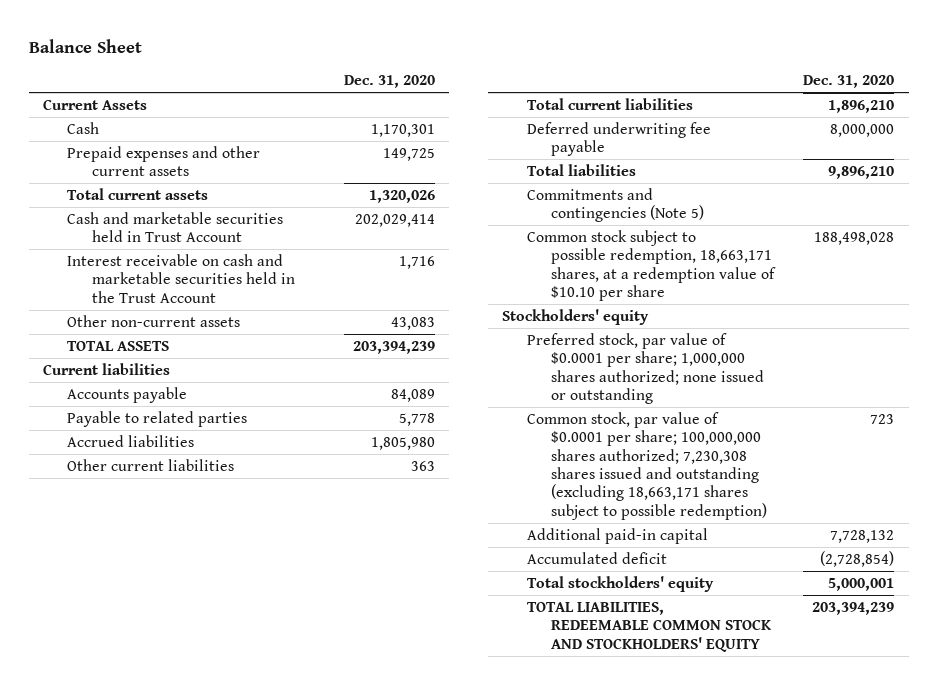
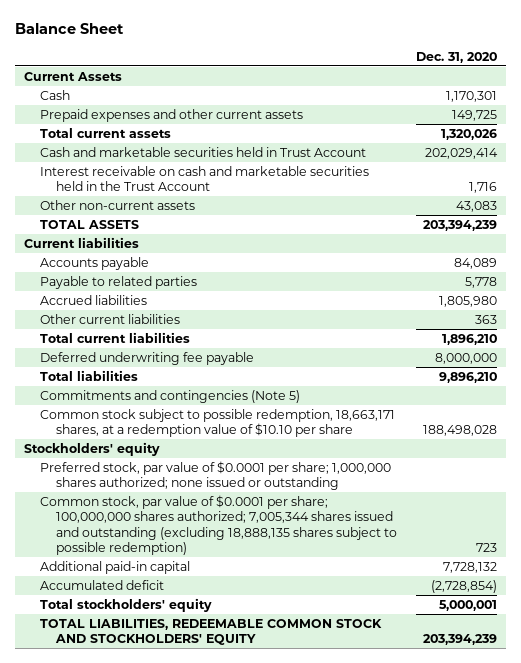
[526,411,768,520] Common stock, par value of $0.0001 per share; 100,000,000 shares authorized; 7,230,308 shares issued and outstanding (excluding 18,663,171 shares subject to possible redemption) -> [40,494,398,556] Common stock, par value of $0.0001 per share; 100,000,000 shares authorized; 7,005,344 shares issued and outstanding (excluding 18,888,135 shares subject to possible redemption)

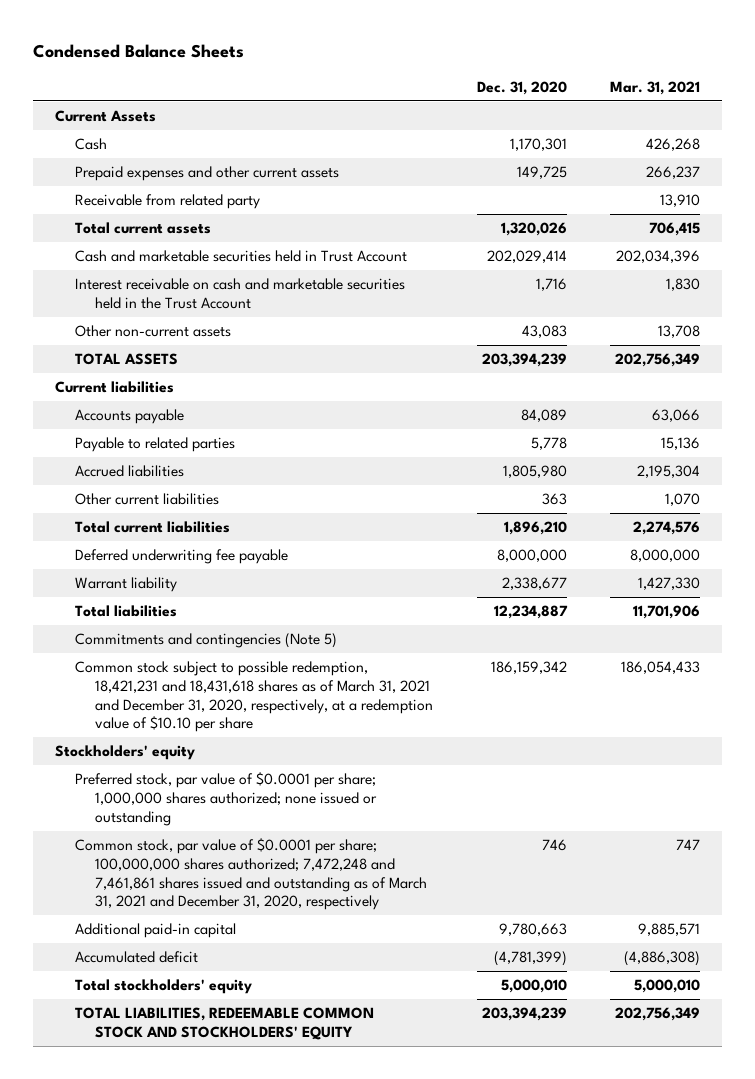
[14,23,124,35] Balance Sheet -> [32,43,244,58] Condensed Balance Sheets
none -> [610,80,701,95] Mar. 31, 2021
none -> [74,194,260,210] Receivable from related party
none -> [74,577,177,593] Warrant liability
[438,371,497,383] 9,896,210 -> [493,605,568,620] 12,234,887
[40,408,396,438] Common stock subject to possible redemption, 18,663,171 shares, at a redemption value of $10.10 per share -> [74,661,433,733] Common stock subject to possible redemption, 18,421,231 and 18,431,618 shares as of March 31, 2021 and December 31, 2020, respectively, at a redemption value of $10.10 per share
[422,425,497,437] 188,498,028 -> [490,661,567,675] 186,159,342
[40,494,398,556] Common stock, par value of $0.0001 per share; 100,000,000 shares authorized; 7,005,344 shares issued and outstanding (excluding 18,888,135 shares subject to possible redemption) -> [74,838,427,911] Common stock, par value of $0.0001 per share; 100,000,000 shares authorized; 7,472,248 and 7,461,861 shares issued and outstanding as of March 31, 2021 and December 31, 2020, respectively
[475,543,497,553] 723 -> [541,839,567,852] 746
[442,561,497,573] 7,728,132 -> [498,923,567,937] 9,780,663
[430,579,497,593] (2,728,854) -> [493,951,567,967] (4,781,399)
[438,599,497,611] 5,000,001 -> [500,979,567,994] 5,000,010

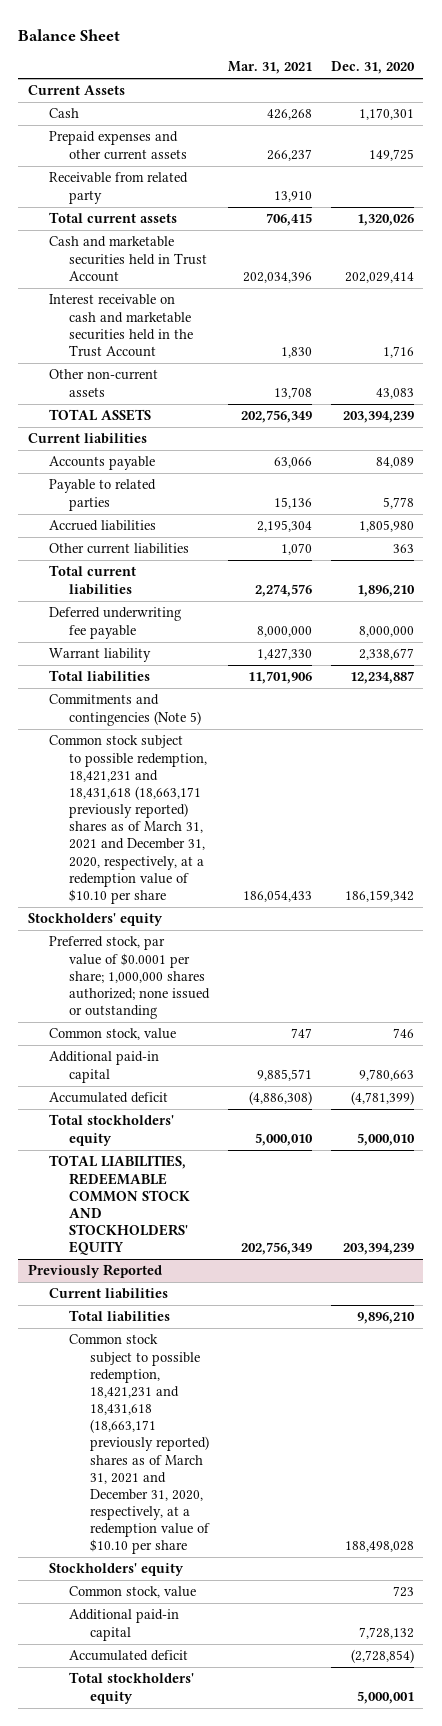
[32,43,244,58] Condensed Balance Sheets -> [18,28,121,41] Balance Sheet
[74,661,433,733] Common stock subject to possible redemption, 18,421,231 and 18,431,618 shares as of March 31, 2021 and December 31, 2020, respectively, at a redemption value of $10.10 per share -> [48,735,208,904] Common stock subject to possible redemption, 18,421,231 and 18,431,618 (18,663,171 previously reported) shares as of March 31, 2021 and December 31, 2020, respectively, at a redemption value of $10.10 per share
[74,838,427,911] Common stock, par value of $0.0001 per share; 100,000,000 shares authorized; 7,472,248 and 7,461,861 shares issued and outstanding as of March 31, 2021 and December 31, 2020, respectively -> [48,1028,176,1041] Common stock, value
none -> [27,1264,162,1279] Previously Reported
none -> [48,1288,168,1300] Current liabilities
none -> [69,1310,171,1323] Total liabilities
none -> [69,1334,211,1555] Common stock subject to possible redemption, 18,421,231 and 18,431,618 (18,663,171 previously reported) shares as of March 31, 2021 and December 31, 2020, respectively, at a redemption value of $10.10 per share
none -> [48,1563,184,1577] Stockholders' equity
none -> [69,1586,197,1599] Common stock, value
none -> [69,1609,180,1641] Additional paid-in capital
none -> [69,1650,189,1662] Accumulated deficit
none -> [69,1672,195,1704] Total stockholders' equity

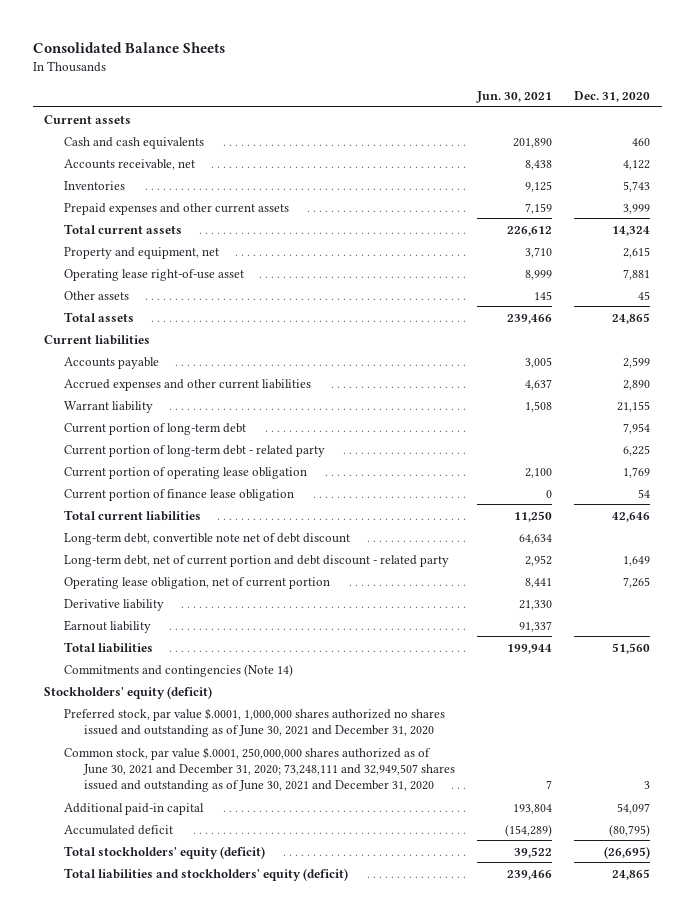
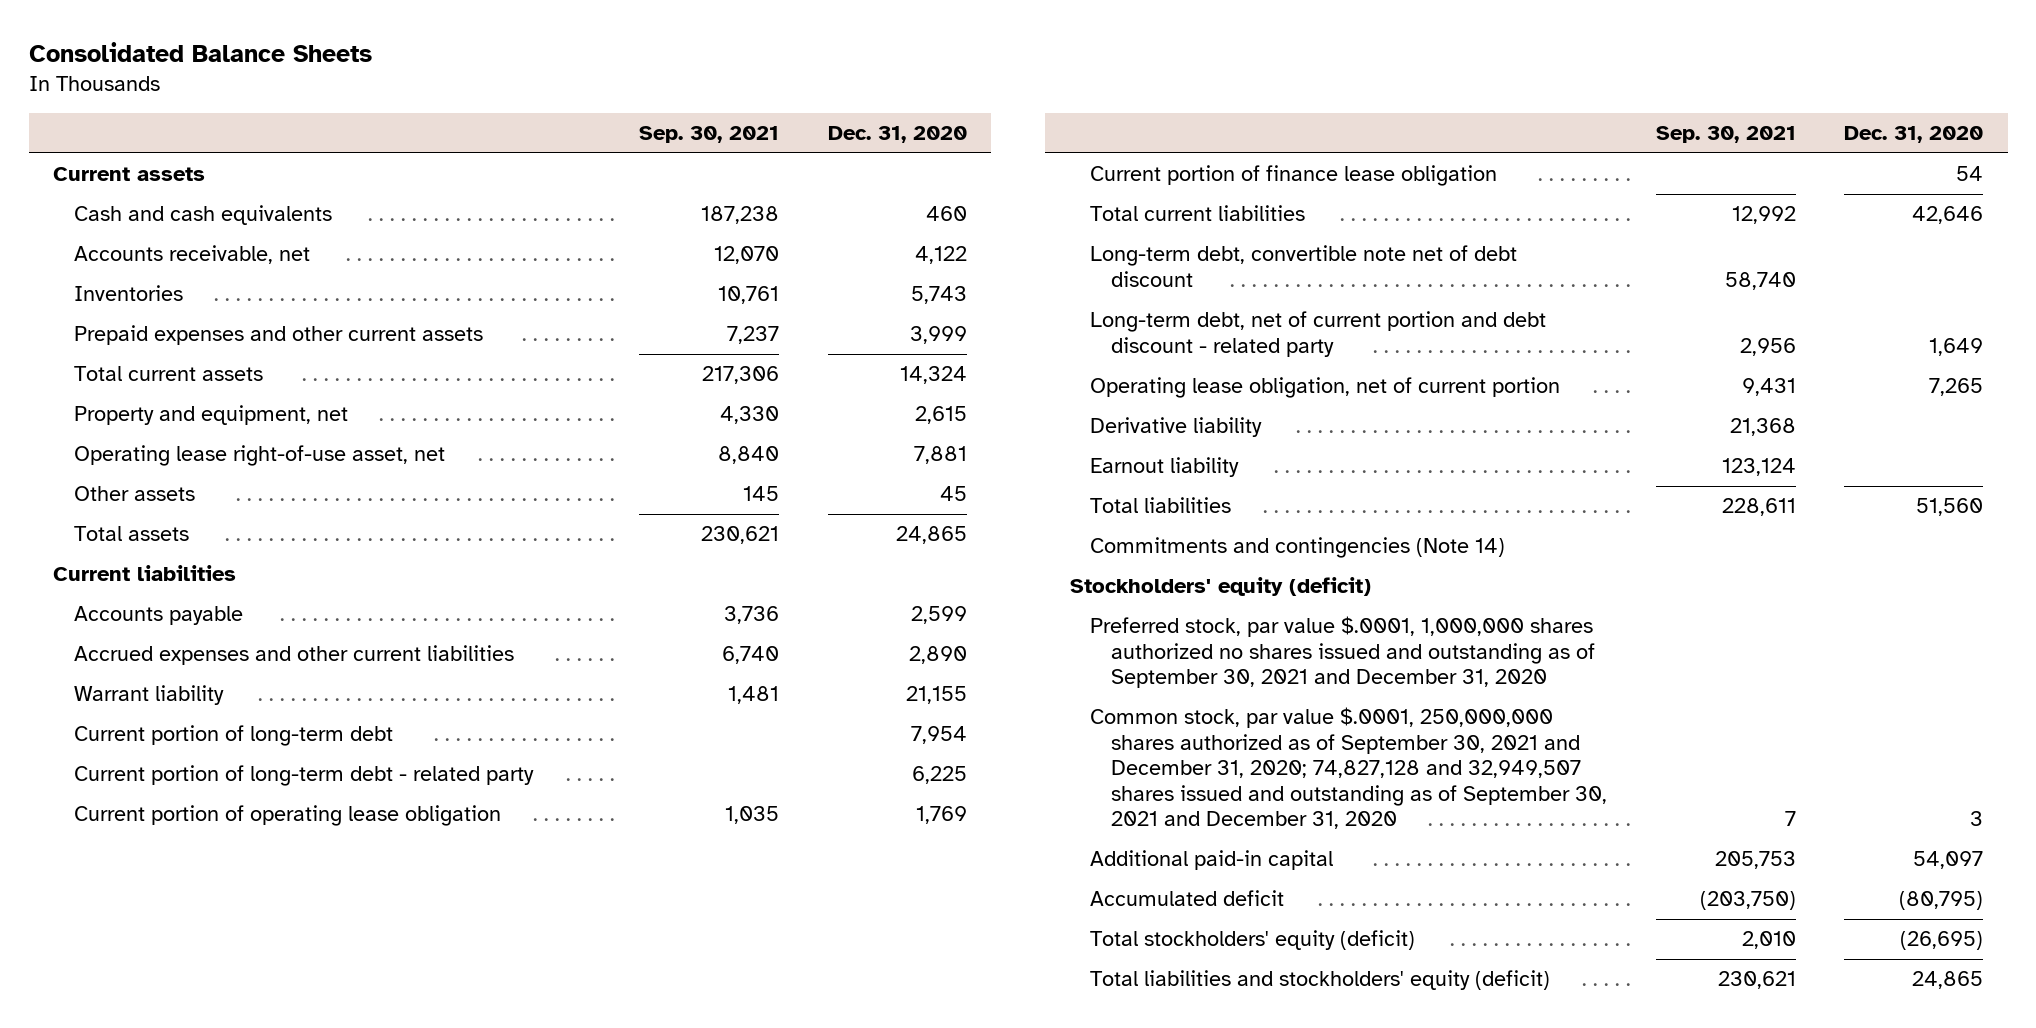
[475,90,552,103] Jun. 30, 2021 -> none
none -> [639,126,780,144] Sep. 30, 2021
[63,268,244,281] Operating lease right-of-use asset -> [73,445,445,467] Operating lease right-of-use asset, net
[63,707,445,737] Preferred stock, par value $.0001, 1,000,000 shares authorized no shares issued and outstanding as of June 30, 2021 and December 31, 2020 -> [1090,616,1595,689] Preferred stock, par value $.0001, 1,000,000 shares authorized no shares issued and outstanding as of September 30, 2021 and December 31, 2020
[63,746,455,793] Common stock, par value $.0001, 250,000,000 shares authorized as of June 30, 2021 and December 31, 2020; 73,248,111 and 32,949,507 shares issued and outstanding as of June 30, 2021 and December 31, 2020 -> [1090,707,1607,830] Common stock, par value $.0001, 250,000,000 shares authorized as of September 30, 2021 and December 31, 2020; 74,827,128 and 32,949,507 shares issued and outstanding as of September 30, 2021 and December 31, 2020

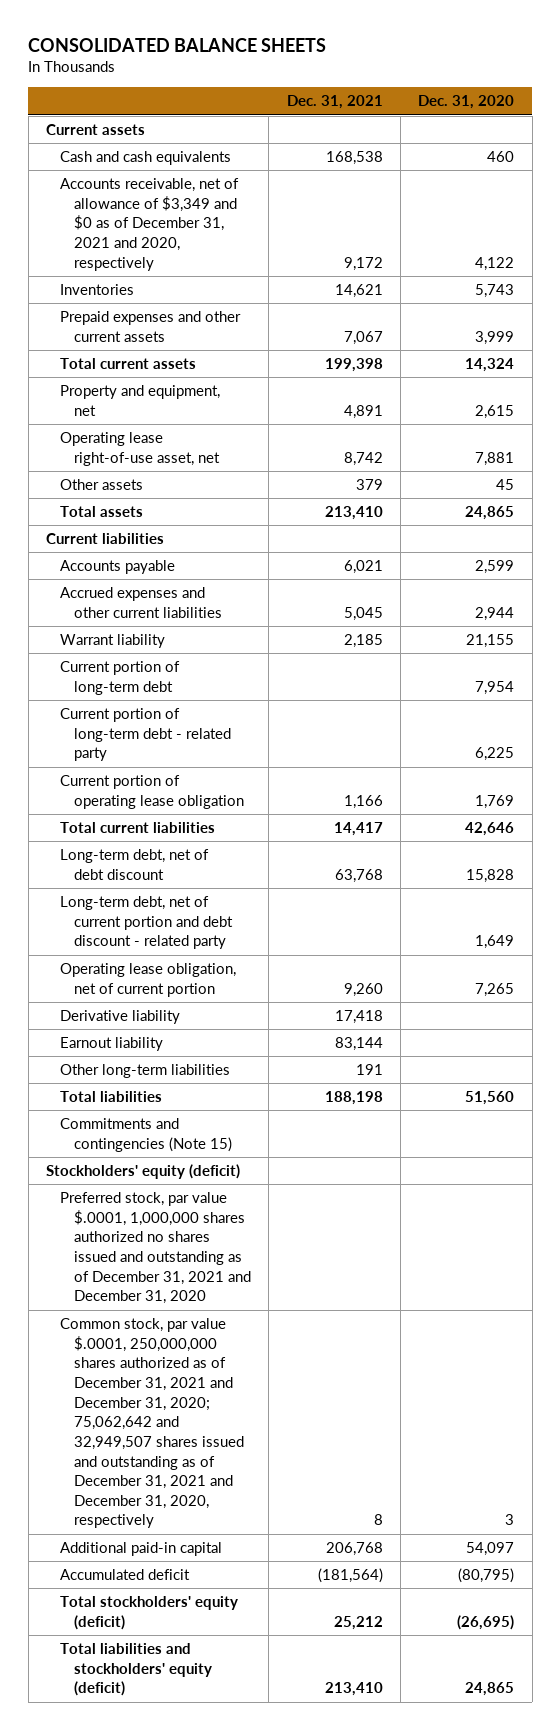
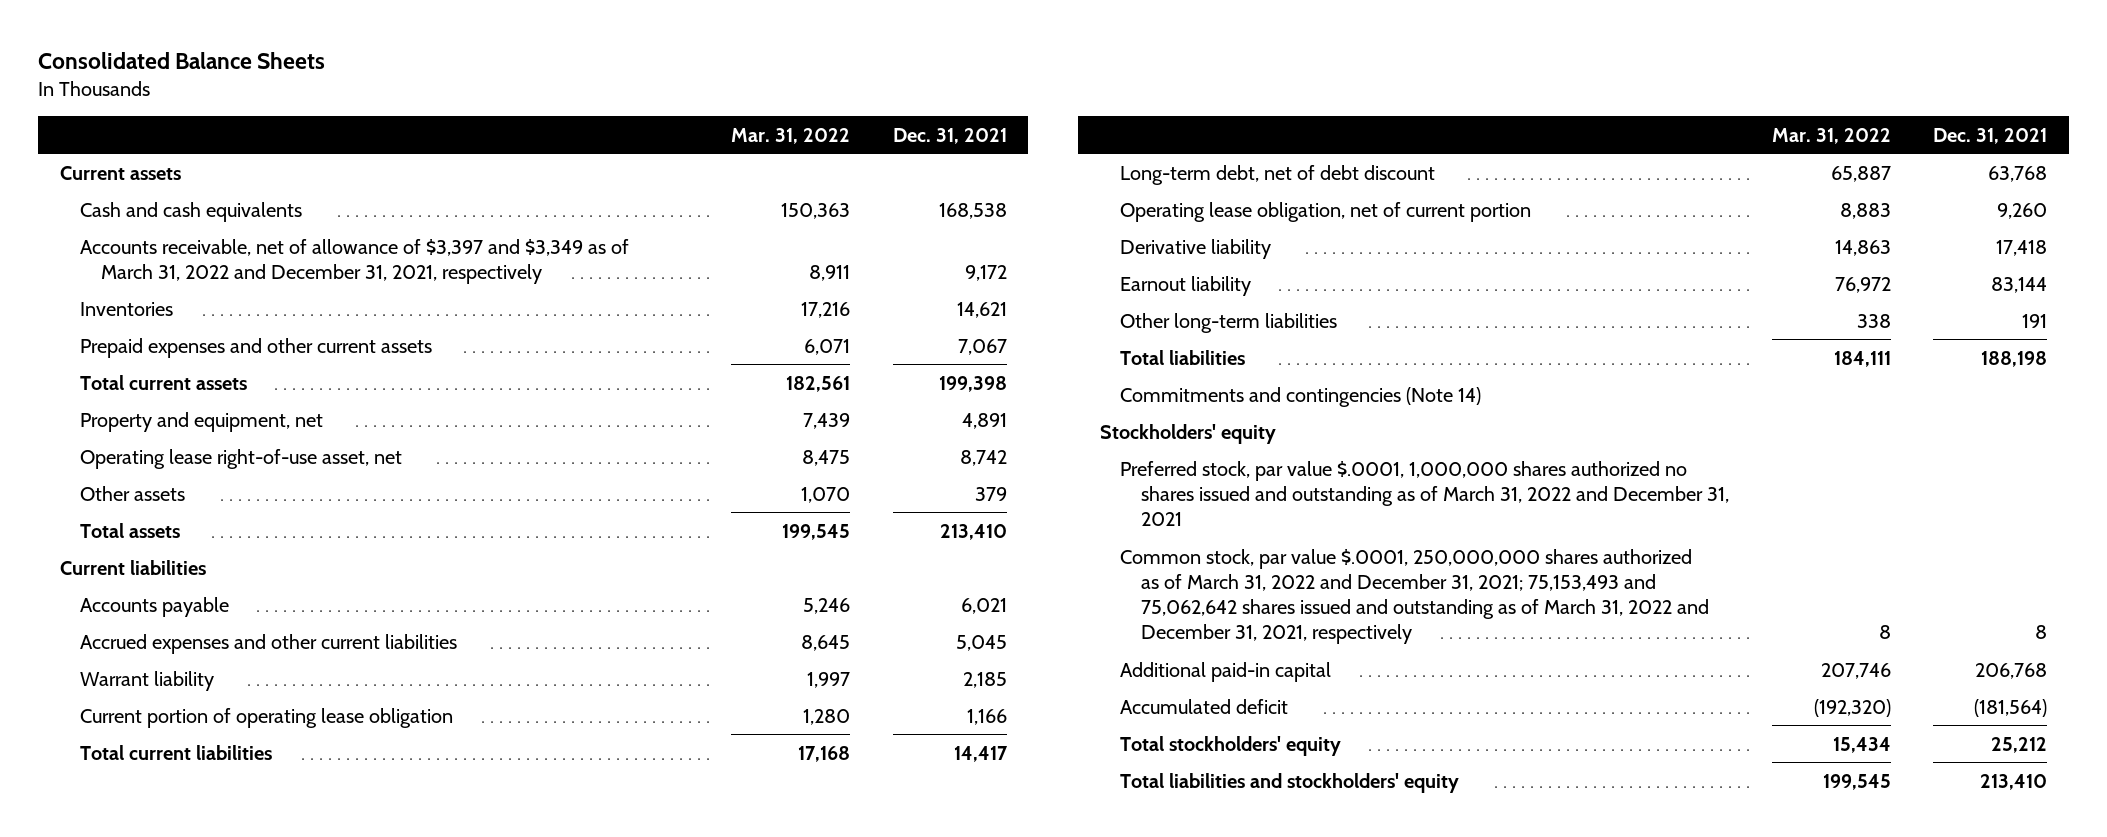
[28,37,327,52] CONSOLIDATED BALANCE SHEETS -> [38,52,326,70] Consolidated Balance Sheets
[418,95,515,110] Dec. 31, 2020 -> none
none -> [731,127,851,144] Mar. 31, 2022
[60,178,240,271] Accounts receivable, net of allowance of $3,349 and $0 as of December 31, 2021 and 2020, respectively -> [80,238,630,284] Accounts receivable, net of allowance of $3,397 and $3,349 as of March 31, 2022 and December 31, 2021, respectively
[60,661,181,695] Current portion of long-term debt -> none
[60,708,232,762] Current portion of long-term debt - related party -> none
[60,896,234,950] Long-term debt, net of current portion and debt discount - related party -> none
[60,1118,233,1152] Commitments and contingencies (Note 15) -> [1120,386,1482,407] Commitments and contingencies (Note 14)
[46,1164,241,1180] Stockholders' equity (deficit) -> [1099,423,1276,444] Stockholders' equity
[60,1192,252,1305] Preferred stock, par value $.0001, 1,000,000 shares authorized no shares issued and outstanding as of December 31, 2021 and December 31, 2020 -> [1120,460,1730,527] Preferred stock, par value $.0001, 1,000,000 shares authorized no shares issued and outstanding as of March 31, 2022 and December 31, 2021
[60,1318,245,1529] Common stock, par value $.0001, 250,000,000 shares authorized as of December 31, 2021 and December 31, 2020; 75,062,642 and 32,949,507 shares issued and outstanding as of December 31, 2021 and December 31, 2020, respectively -> [1120,548,1710,645] Common stock, par value $.0001, 250,000,000 shares authorized as of March 31, 2022 and December 31, 2021; 75,153,493 and 75,062,642 shares issued and outstanding as of March 31, 2022 and December 31, 2021, respectively
[60,1596,239,1630] Total stockholders' equity (deficit) -> [1120,735,1342,756] Total stockholders' equity
[60,1643,213,1697] Total liabilities and stockholders' equity (deficit) -> [1120,772,1460,793] Total liabilities and stockholders' equity

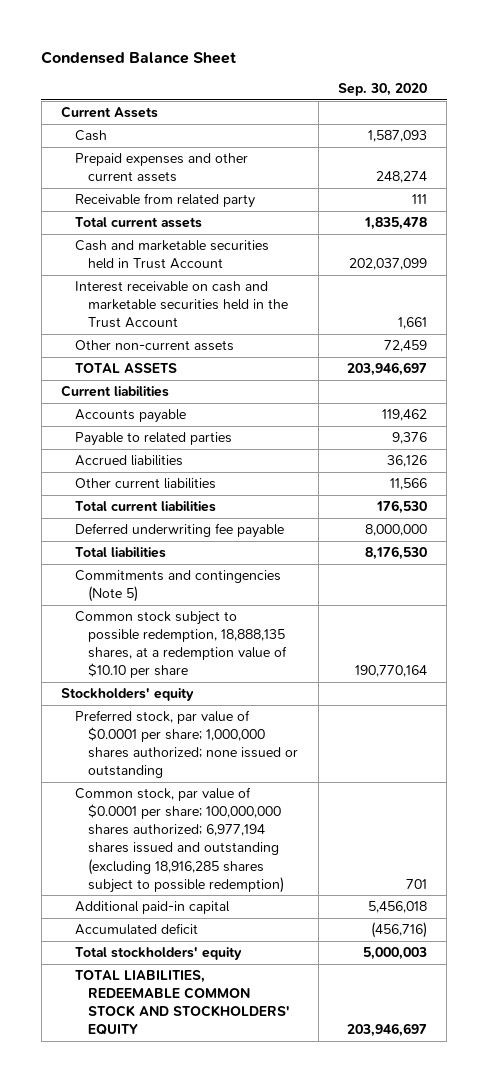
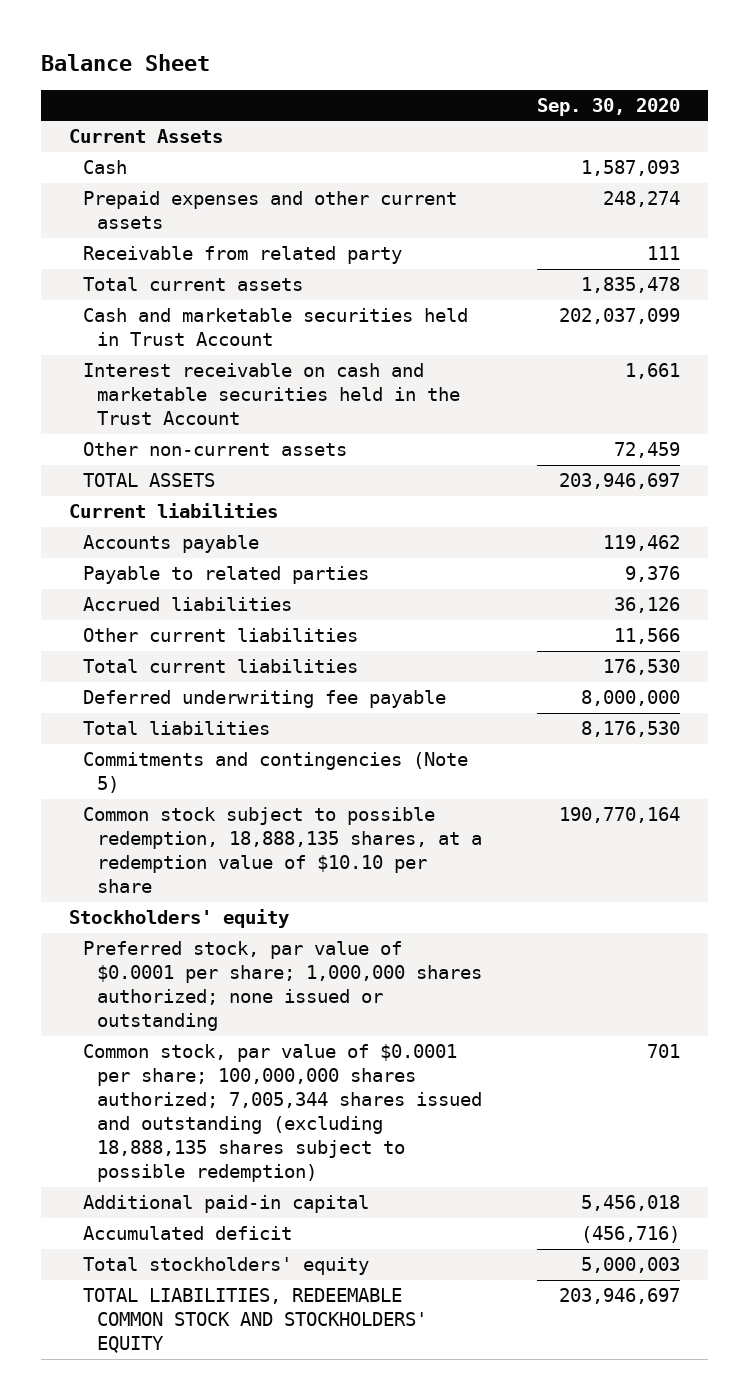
[41,51,237,65] Condensed Balance Sheet -> [41,53,211,71] Balance Sheet
[74,787,285,893] Common stock, par value of $0.0001 per share; 100,000,000 shares authorized; 6,977,194 shares issued and outstanding (excluding 18,916,285 shares subject to possible redemption) -> [82,1044,482,1183] Common stock, par value of $0.0001 per share; 100,000,000 shares authorized; 7,005,344 shares issued and outstanding (excluding 18,888,135 shares subject to possible redemption)

